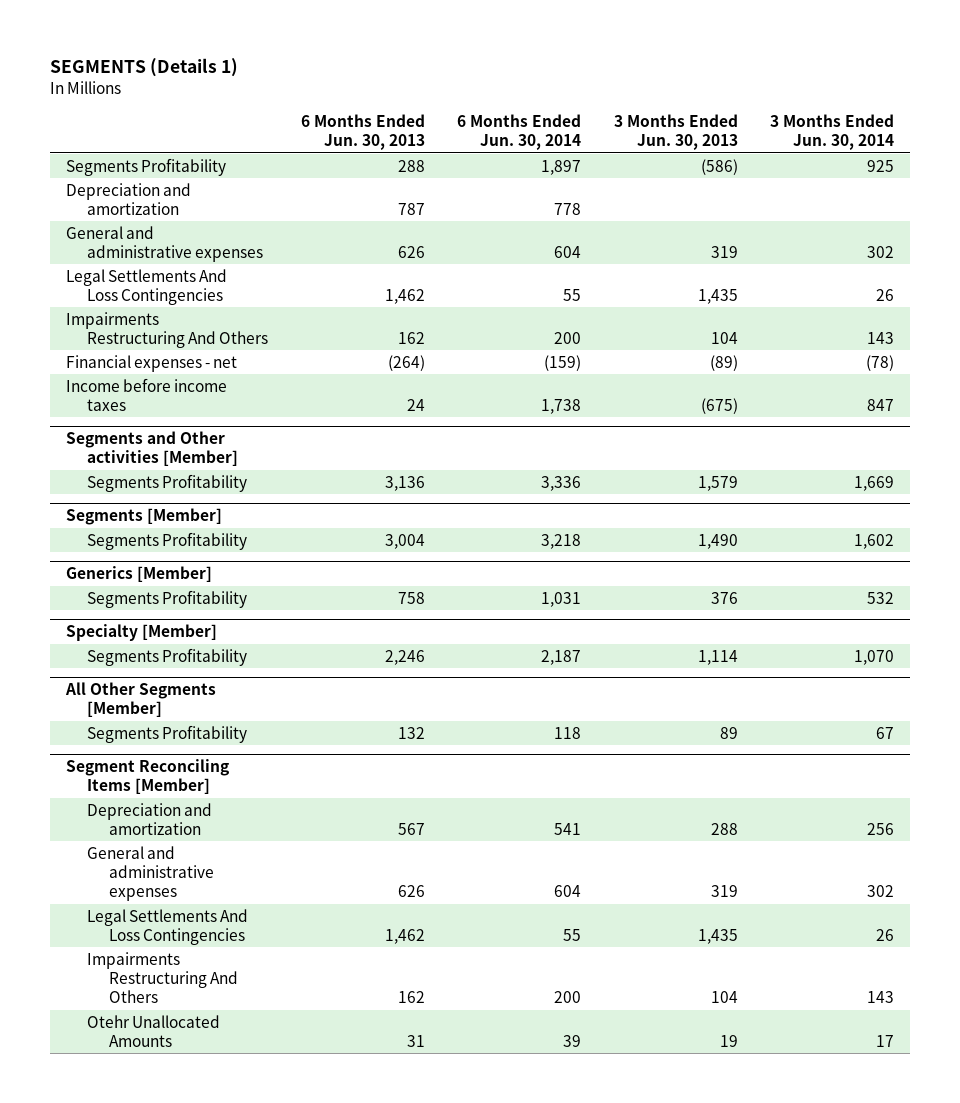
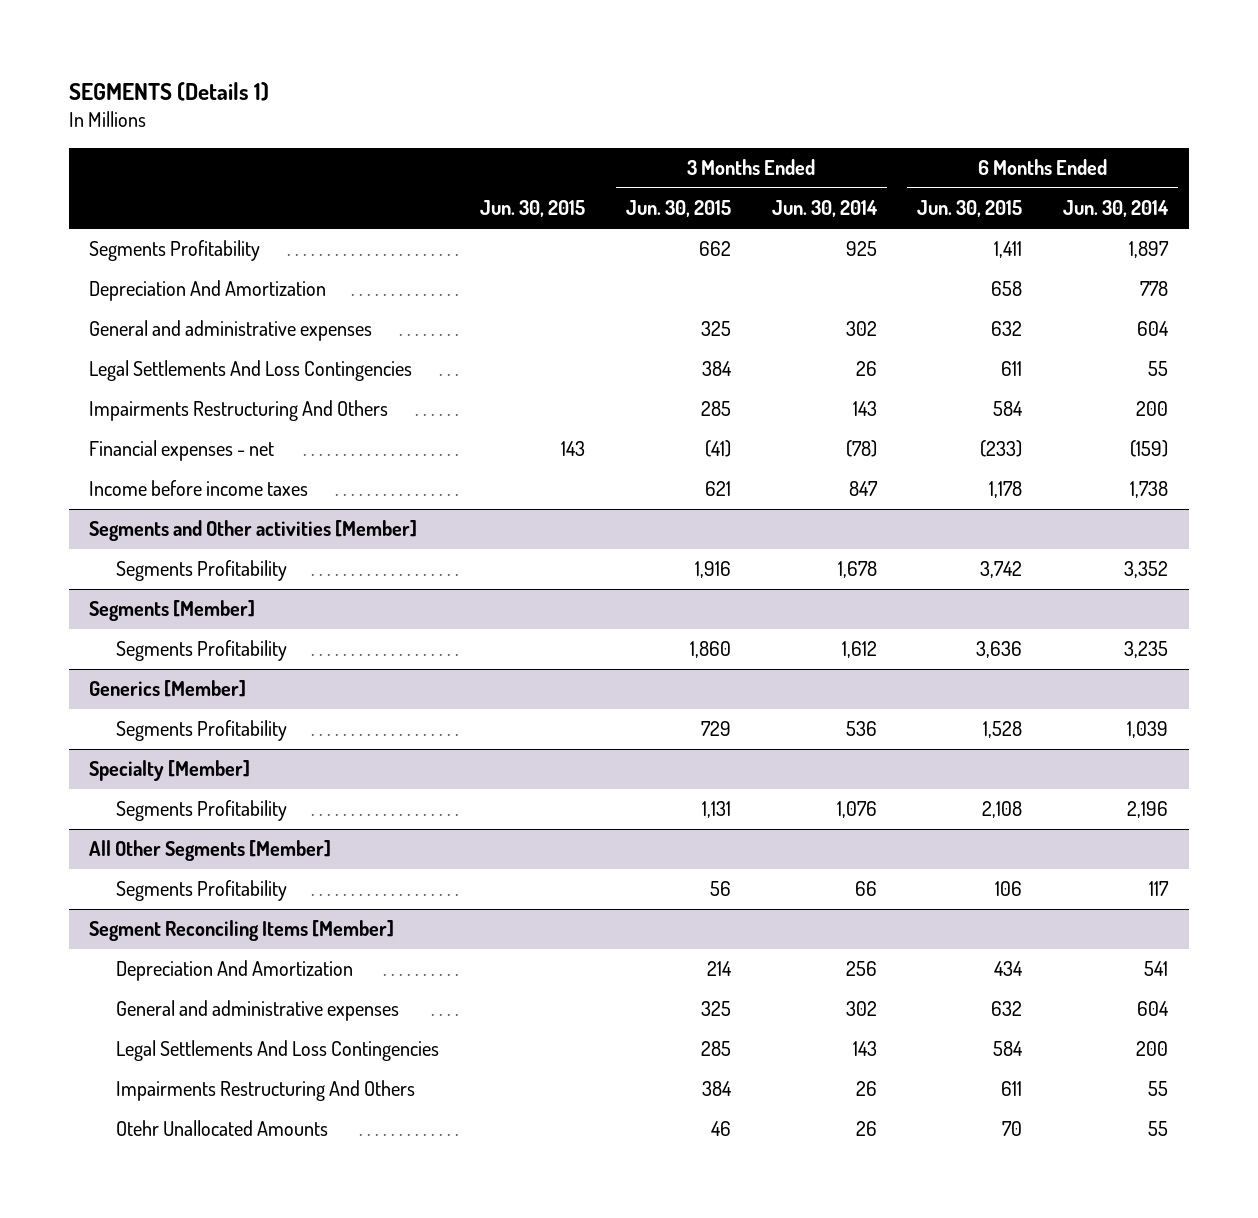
[300,113,425,151] 6 Months Ended Jun. 30, 2013 -> none
[613,113,738,151] 3 Months Ended Jun. 30, 2013 -> none
none -> [479,200,585,218] Jun. 30, 2015
none -> [625,200,731,218] Jun. 30, 2015
none -> [917,200,1023,218] Jun. 30, 2015
[65,182,191,215] Depreciation and amortization -> [89,280,327,302] Depreciation And Amortization
[541,475,582,491] 3,336 -> [1124,561,1169,579] 3,352
[854,475,895,491] 1,669 -> [837,561,877,579] 1,678
[541,533,582,549] 3,218 -> [1124,641,1169,659] 3,235
[854,533,895,549] 1,602 -> [841,641,877,659] 1,612
[541,591,582,607] 1,031 -> [1127,721,1169,739] 1,039
[867,591,895,604] 532 -> [845,721,877,737] 536
[541,649,582,665] 2,187 -> [1127,801,1169,819] 2,196
[854,649,895,665] 1,070 -> [836,801,877,819] 1,076
[554,726,582,739] 118 -> [1149,881,1170,897] 117
[876,726,895,739] 67 -> [854,881,877,897] 66
[87,802,213,835] Depreciation and amortization -> [116,960,354,982] Depreciation And Amortization
[563,928,582,941] 55 -> [1136,1041,1169,1057] 200
[876,928,895,941] 26 -> [852,1041,877,1057] 143
[554,991,582,1004] 200 -> [1148,1081,1169,1097] 55
[867,991,895,1004] 143 -> [855,1081,877,1097] 26
[563,1034,582,1047] 39 -> [1148,1121,1169,1137] 55
[876,1034,895,1047] 17 -> [855,1121,877,1137] 26

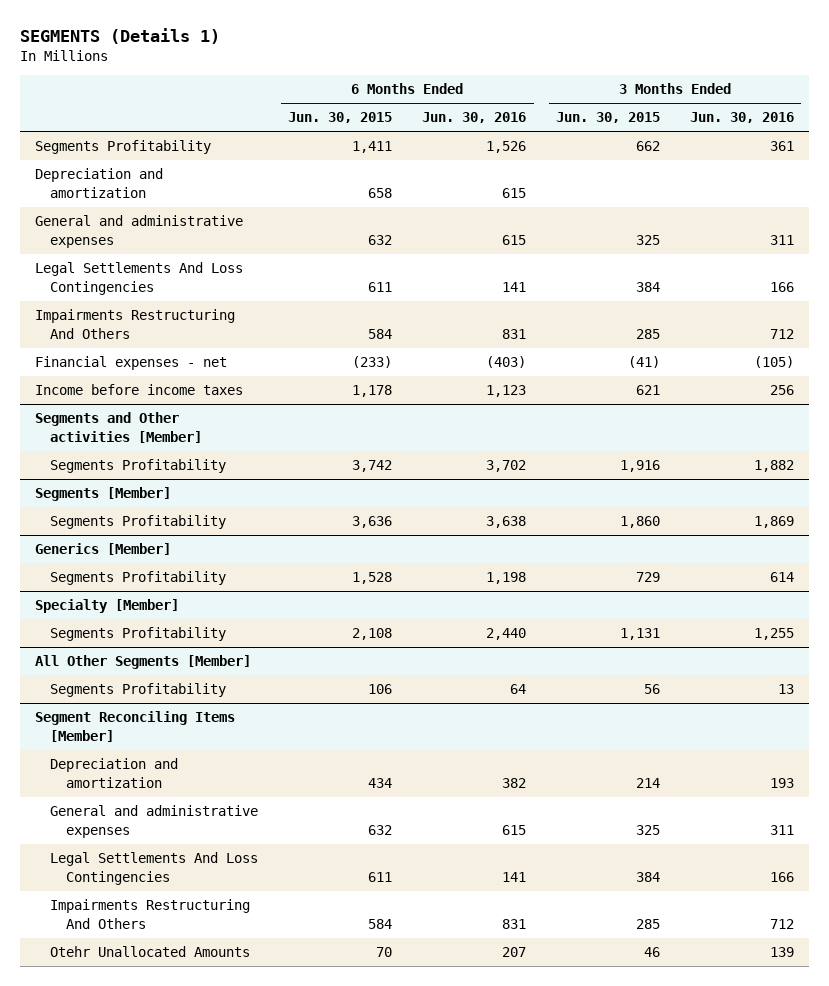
[479,200,585,218] Jun. 30, 2015 -> none
[771,200,878,218] Jun. 30, 2014 -> none
[1063,200,1170,218] Jun. 30, 2014 -> none
none -> [422,112,527,124] Jun. 30, 2016
none -> [689,112,794,124] Jun. 30, 2016
[89,280,327,302] Depreciation And Amortization -> [34,168,163,198] Depreciation and amortization
[116,960,354,982] Depreciation And Amortization -> [50,758,179,788] Depreciation and amortization
[700,1041,731,1057] 285 -> [636,871,661,882] 384
[993,1041,1024,1057] 584 -> [368,871,393,882] 611
[701,1081,732,1097] 384 -> [636,918,661,929] 285
[1001,1081,1023,1097] 611 -> [368,918,393,929] 584

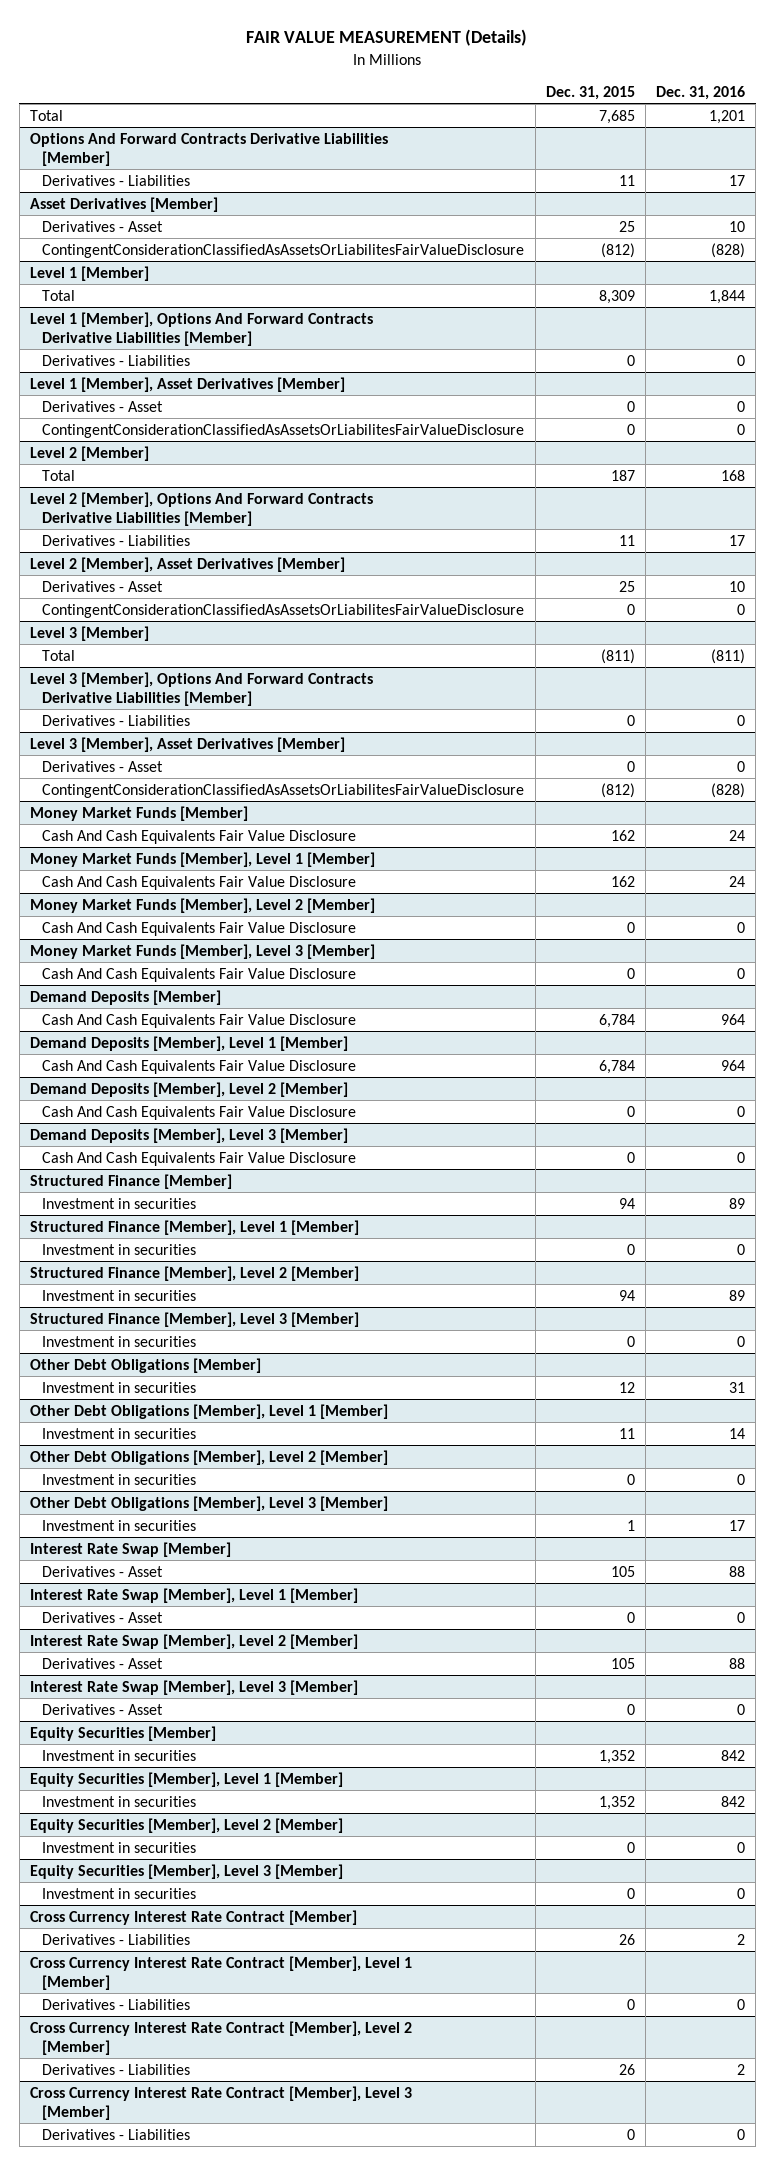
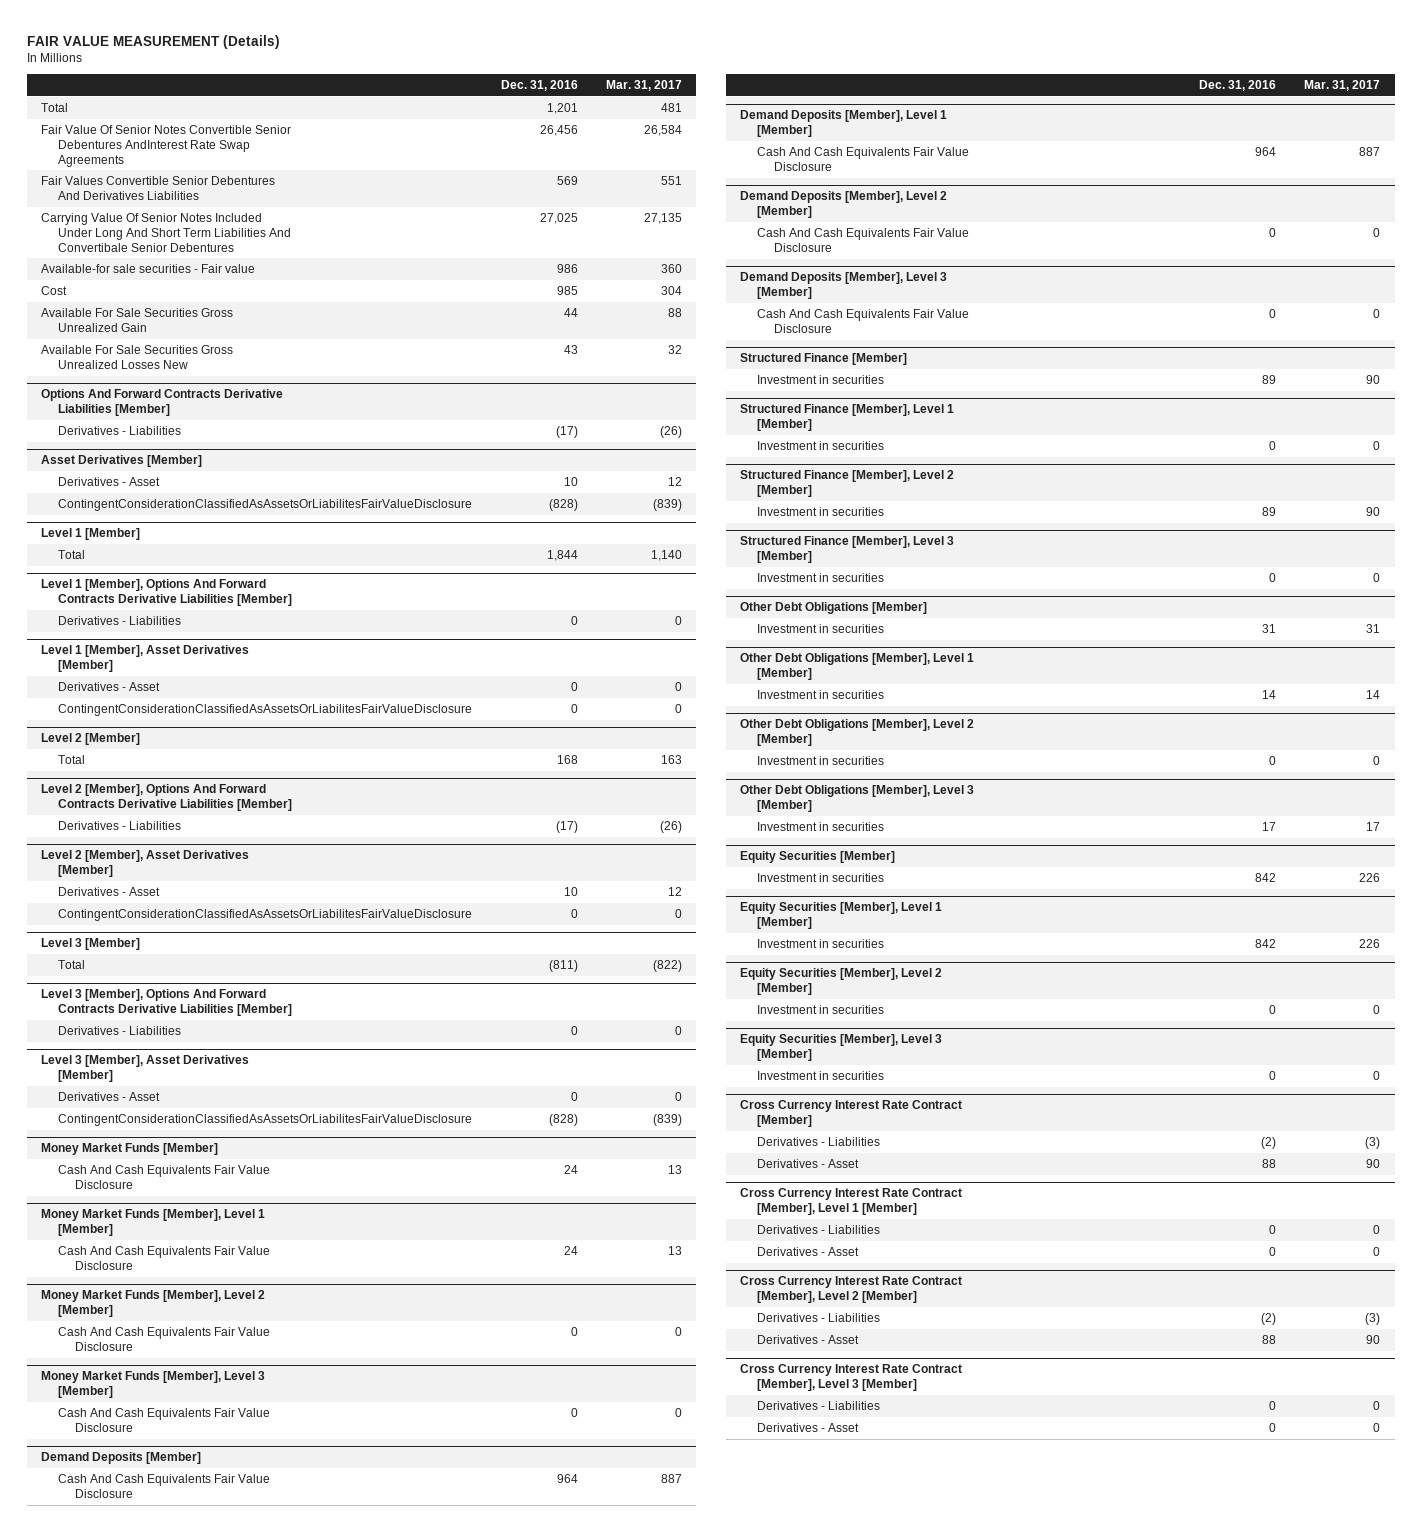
[545,85,635,100] Dec. 31, 2015 -> none
none -> [605,79,682,91] Mar. 31, 2017
none -> [41,125,292,167] Fair Value Of Senior Notes Convertible Senior Debentures AndInterest Rate Swap Agreements
none -> [41,176,276,200] Fair Values Convertible Senior Debentures And Derivatives Liabilities
none -> [41,213,292,252] Carrying Value Of Senior Notes Included Under Long And Short Term Liabilities And Convertibale Senior Debentures
none -> [41,264,256,274] Available-for sale securities - Fair value
none -> [41,286,68,296] Cost
none -> [41,308,234,332] Available For Sale Securities Gross Unrealized Gain
none -> [41,345,234,369] Available For Sale Securities Gross Unrealized Losses New
[729,174,746,186] 17 -> [555,426,578,439] (17)
[729,534,746,546] 17 -> [555,821,578,834] (17)
[29,1541,231,1557] Interest Rate Swap [Member] -> none
[42,1565,164,1577] Derivatives - Asset -> none
[29,1587,358,1603] Interest Rate Swap [Member], Level 1 [Member] -> none
[42,1611,164,1623] Derivatives - Asset -> none
[29,1633,358,1649] Interest Rate Swap [Member], Level 2 [Member] -> none
[42,1657,164,1669] Derivatives - Asset -> none
[29,1679,358,1695] Interest Rate Swap [Member], Level 3 [Member] -> none
[42,1703,164,1715] Derivatives - Asset -> none
[737,1933,746,1945] 2 -> [1261,1137,1277,1150] (2)
none -> [756,1159,859,1169] Derivatives - Asset
none -> [756,1247,859,1257] Derivatives - Asset
[737,2063,746,2075] 2 -> [1261,1313,1277,1326] (2)
none -> [756,1335,859,1345] Derivatives - Asset
none -> [756,1423,859,1433] Derivatives - Asset

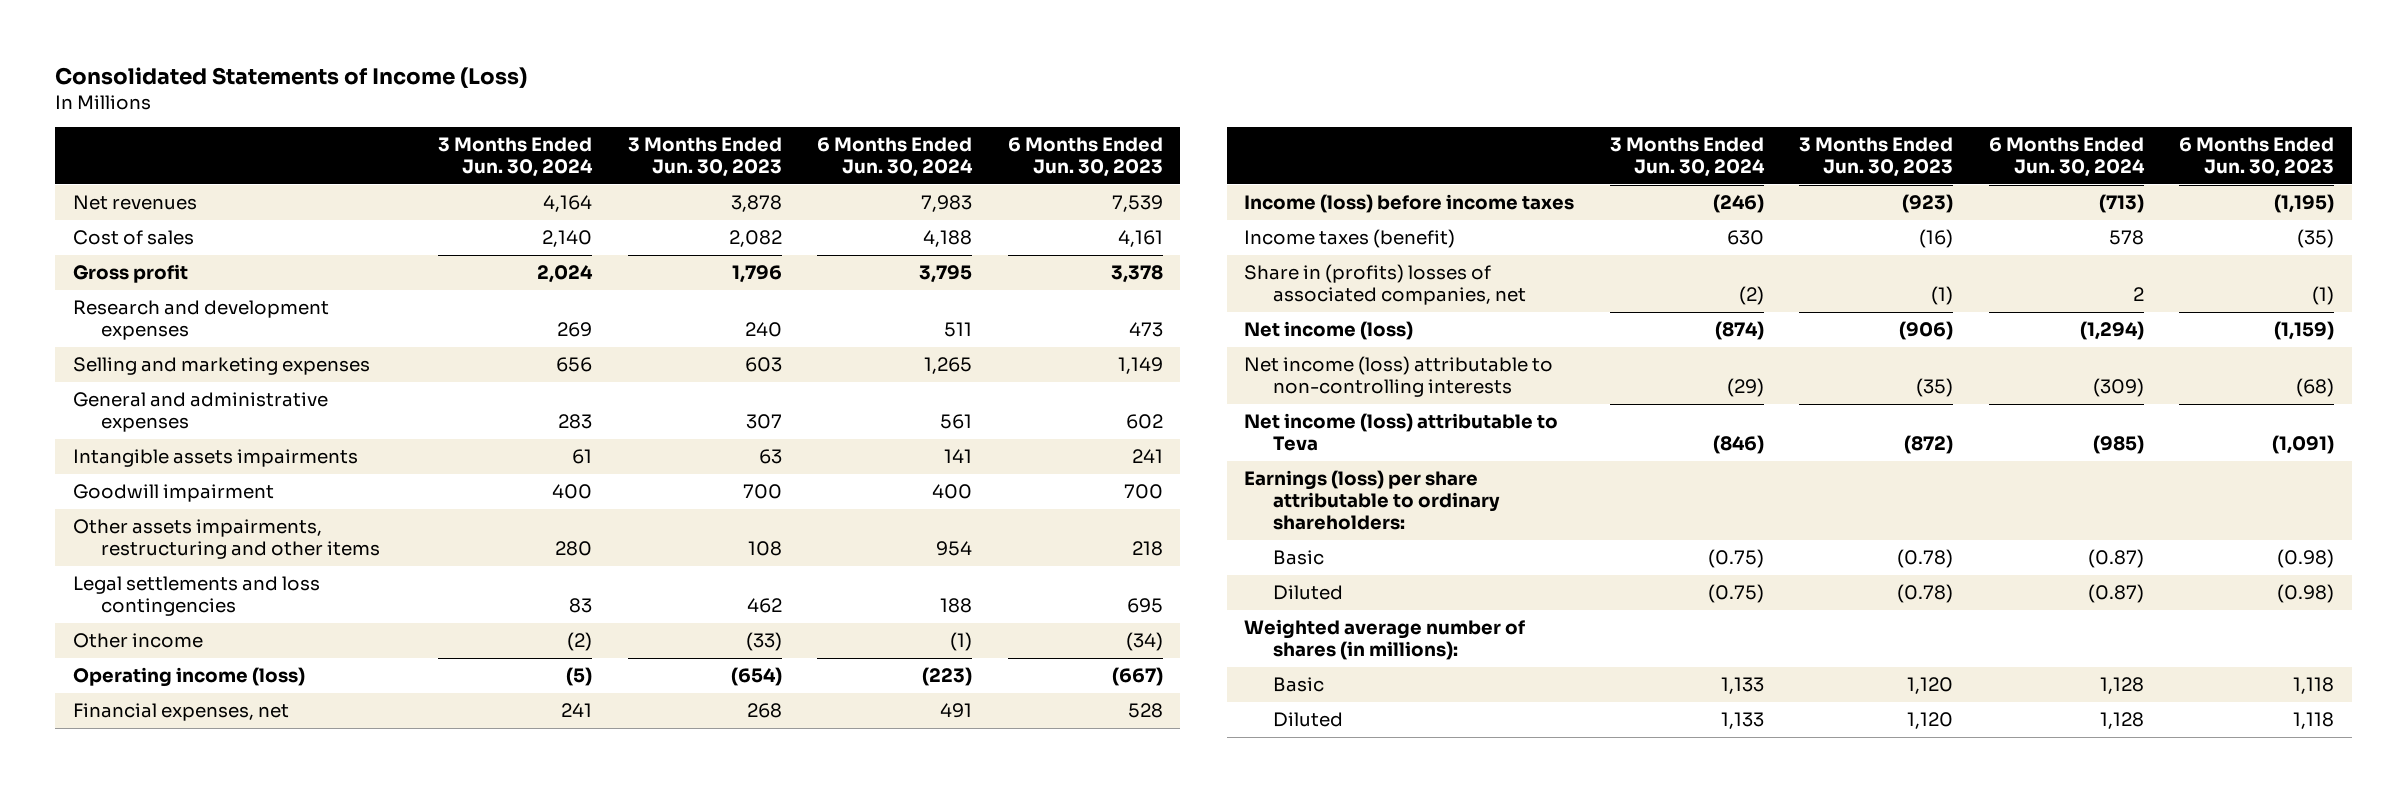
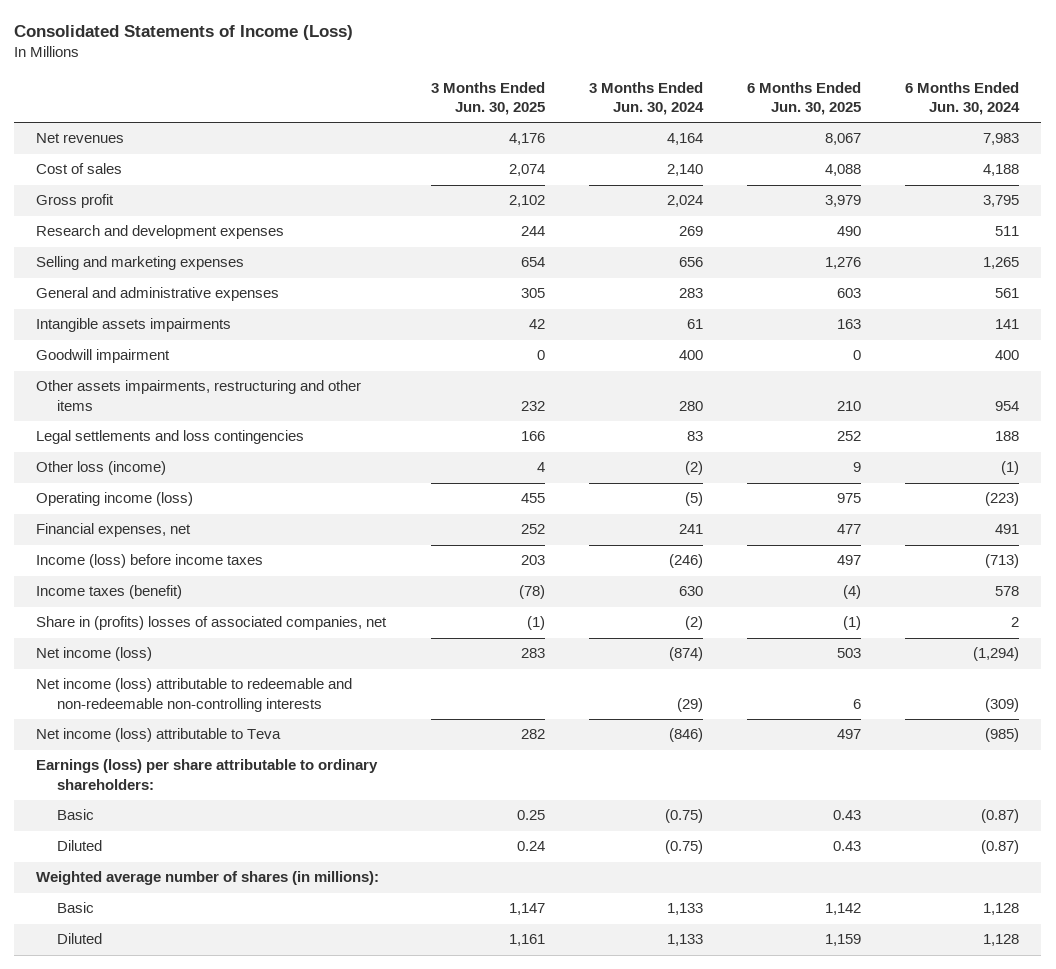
[627,137,782,178] 3 Months Ended Jun. 30, 2023 -> none
[1007,137,1163,178] 6 Months Ended Jun. 30, 2023 -> none
none -> [430,81,545,115] 3 Months Ended Jun. 30, 2025
none -> [746,81,861,115] 6 Months Ended Jun. 30, 2025
[72,633,203,649] Other income -> [36,461,167,476] Other loss (income)
[1244,356,1554,398] Net income (loss) attributable to non-controlling interests -> [36,678,353,712] Net income (loss) attributable to redeemable and non-redeemable non-controlling interests

